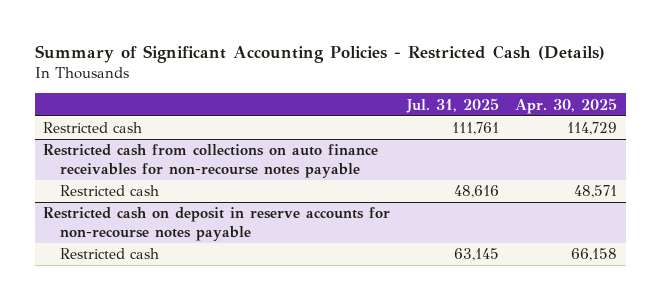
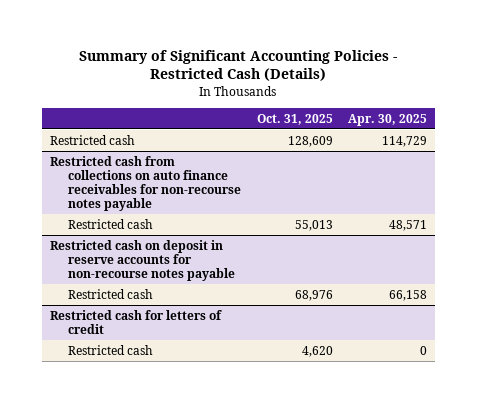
[405,97,499,113] Jul. 31, 2025 -> none
none -> [256,113,333,125] Oct. 31, 2025
none -> [49,309,222,334] Restricted cash for letters of credit
none -> [68,344,154,355] Restricted cash

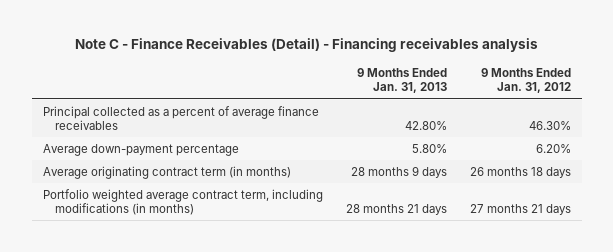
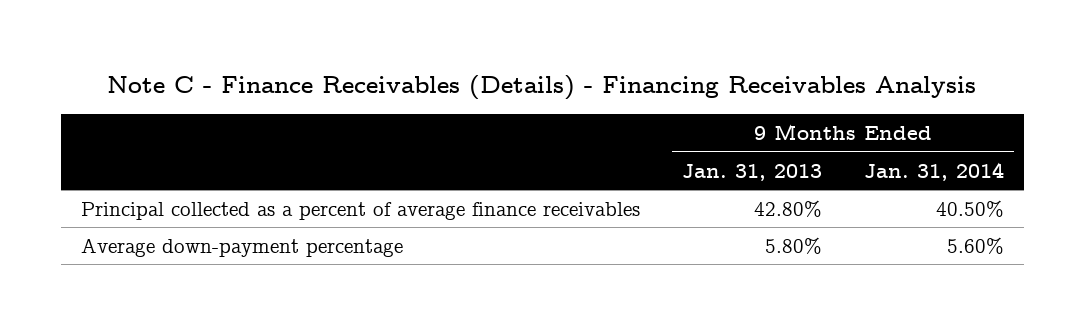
[74,38,538,53] Note C - Finance Receivables (Detail) - Financing receivables analysis -> [107,75,977,101] Note C - Finance Receivables (Details) - Financing Receivables Analysis
[480,67,571,94] 9 Months Ended Jan. 31, 2012 -> none
none -> [863,161,1004,181] Jan. 31, 2014
[42,165,291,179] Average originating contract term (in months) -> none
[42,188,323,216] Portfolio weighted average contract term, including modifications (in months) -> none

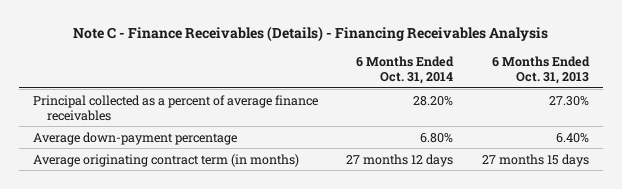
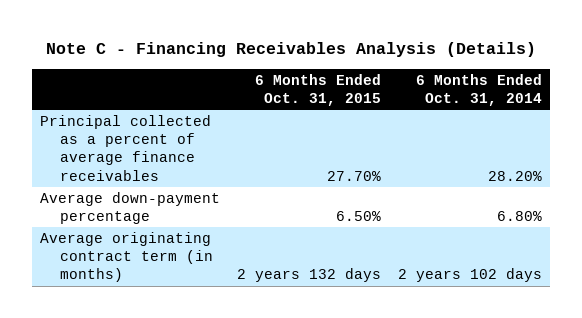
[72,25,548,42] Note C - Finance Receivables (Details) - Financing Receivables Analysis -> [46,42,537,58] Note C - Financing Receivables Analysis (Details)
[492,55,591,84] 6 Months Ended Oct. 31, 2013 -> none
none -> [255,73,382,107] 6 Months Ended Oct. 31, 2015
[346,153,454,167] 27 months 12 days -> [397,268,542,283] 2 years 102 days

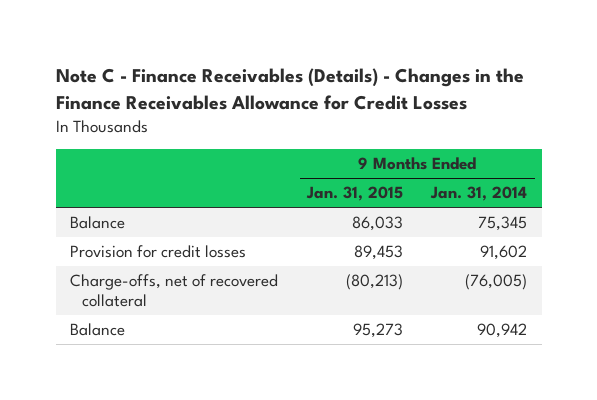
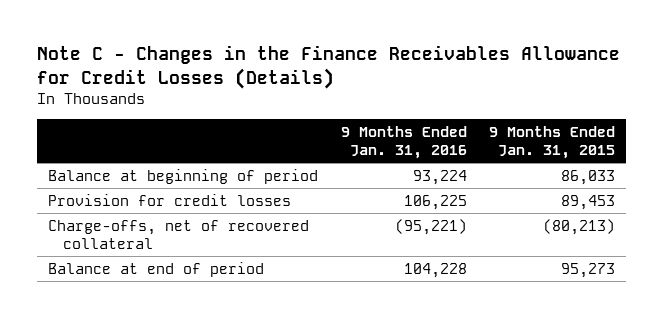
[55,68,524,110] Note C - Finance Receivables (Details) - Changes in the Finance Receivables Allowance for Credit Losses -> [37,45,621,89] Note C - Changes in the Finance Receivables Allowance for Credit Losses (Details)
[430,186,528,202] Jan. 31, 2014 -> none
none -> [340,125,467,159] 9 Months Ended Jan. 31, 2016
[70,216,126,230] Balance -> [48,168,319,184] Balance at beginning of period
[70,323,126,337] Balance -> [48,261,265,277] Balance at end of period

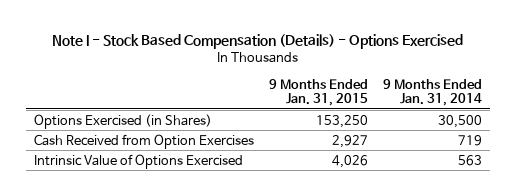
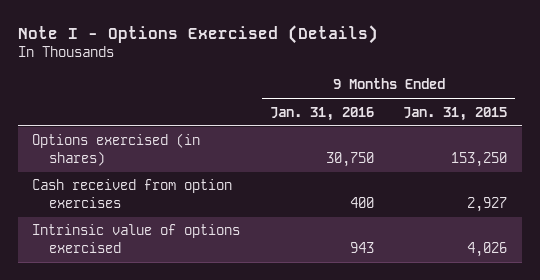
[51,34,463,50] Note I - Stock Based Compensation (Details) - Options Exercised -> [17,24,378,44] Note I - Options Exercised (Details)
[383,78,483,107] 9 Months Ended Jan. 31, 2014 -> none
none -> [269,106,374,121] Jan. 31, 2016
[33,113,212,129] Options Exercised (in Shares) -> [32,133,201,166] Options exercised (in shares)
[33,133,254,149] Cash Received from Option Exercises -> [32,179,233,208] Cash received from option exercises
[33,153,243,169] Intrinsic Value of Options Exercised -> [32,224,241,253] Intrinsic value of options exercised

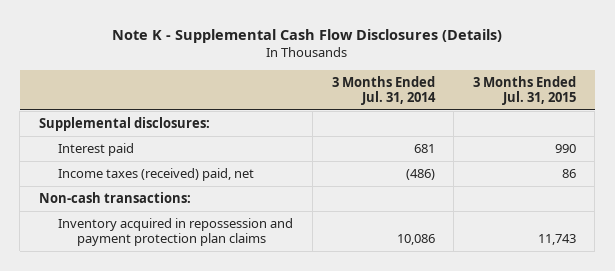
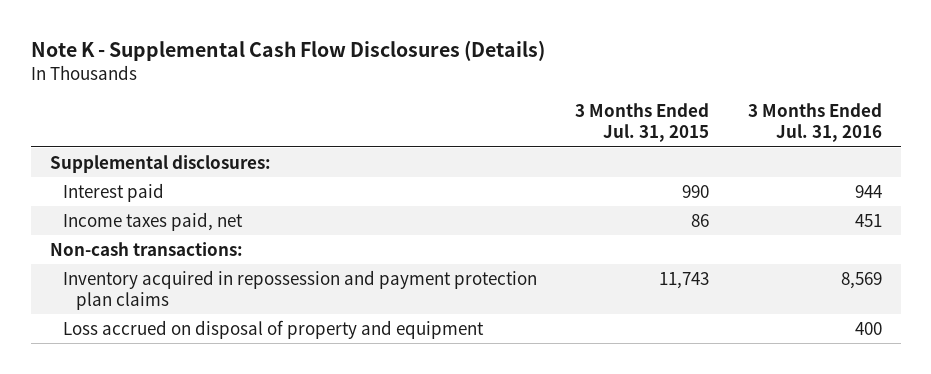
[331,75,436,106] 3 Months Ended Jul. 31, 2014 -> none
none -> [747,103,882,143] 3 Months Ended Jul. 31, 2016
[58,168,255,182] Income taxes (received) paid, net -> [63,211,244,231] Income taxes paid, net
none -> [63,319,485,339] Loss accrued on disposal of property and equipment

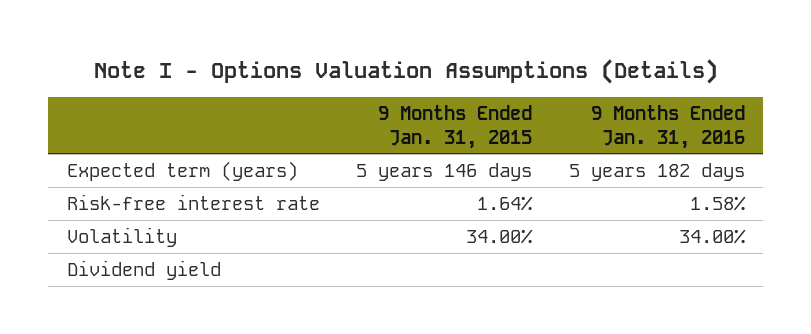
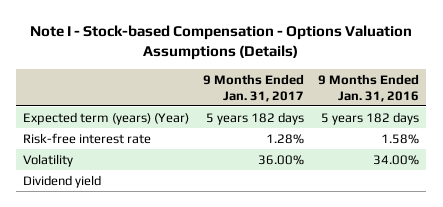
[93,58,718,84] Note I - Options Valuation Assumptions (Details) -> [30,25,413,61] Note I - Stock-based Compensation - Options Valuation Assumptions (Details)
[378,104,533,149] 9 Months Ended Jan. 31, 2015 -> none
none -> [203,73,305,102] 9 Months Ended Jan. 31, 2017
[66,160,298,181] Expected term (years) -> [23,111,190,125] Expected term (years) (Year)

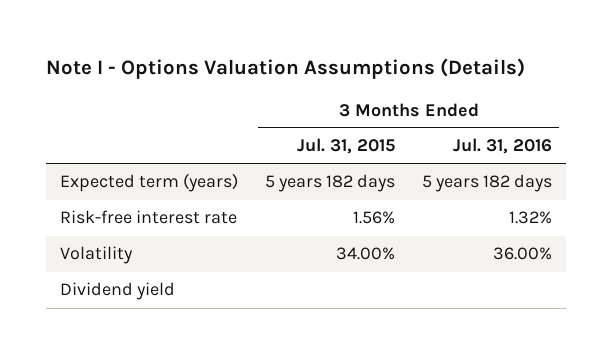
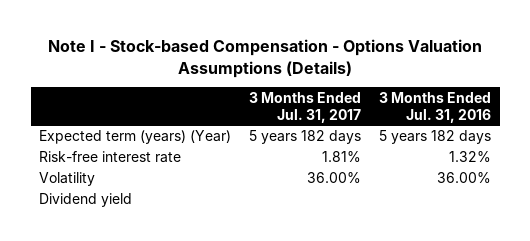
[46,58,526,80] Note I - Options Valuation Assumptions (Details) -> [48,39,483,78] Note I - Stock-based Compensation - Options Valuation Assumptions (Details)
[297,138,396,155] Jul. 31, 2015 -> none
none -> [249,91,362,123] 3 Months Ended Jul. 31, 2017
[59,173,238,193] Expected term (years) -> [39,130,232,145] Expected term (years) (Year)

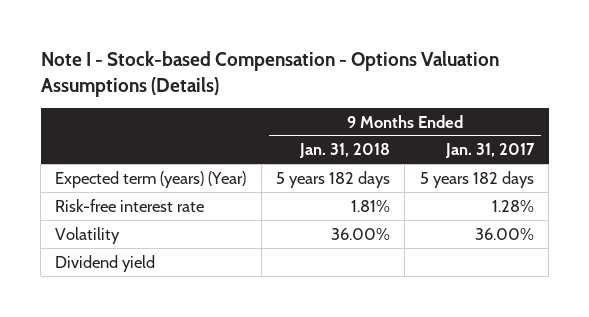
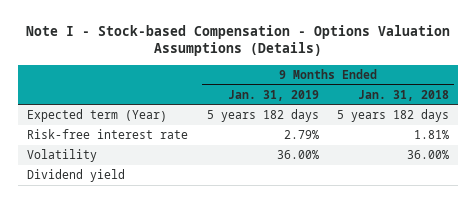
[444,143,535,159] Jan. 31, 2017 -> none
none -> [227,89,319,101] Jan. 31, 2019
[55,170,247,188] Expected term (years) (Year) -> [27,109,168,123] Expected term (Year)

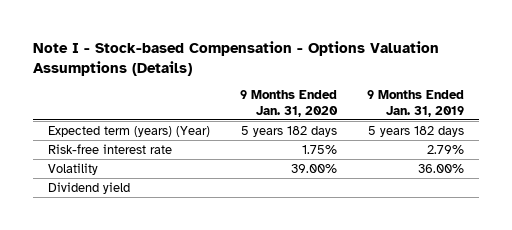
[358,89,450,101] Jan. 31, 2018 -> none
none -> [239,90,338,117] 9 Months Ended Jan. 31, 2020
[27,109,168,123] Expected term (Year) -> [47,125,210,137] Expected term (years) (Year)

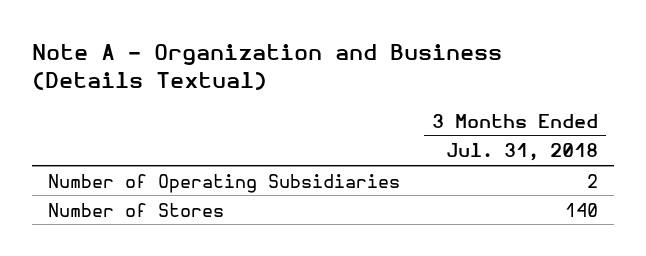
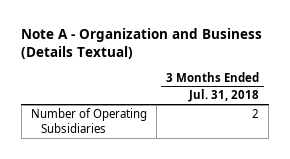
[48,202,225,217] Number of Stores -> none

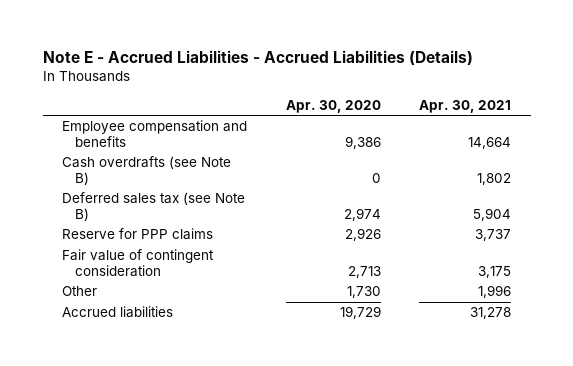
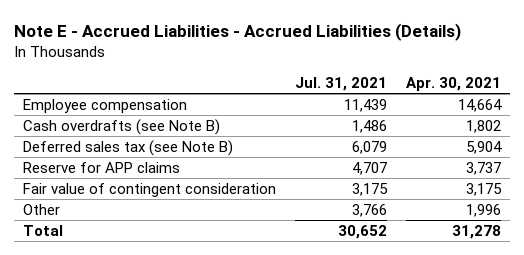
[285,99,381,113] Apr. 30, 2020 -> none
none -> [295,76,388,91] Jul. 31, 2021
[62,120,248,147] Employee compensation and benefits -> [23,98,188,113] Employee compensation
[62,228,214,241] Reserve for PPP claims -> [23,161,181,173] Reserve for APP claims
[62,306,174,319] Accrued liabilities -> [23,224,64,236] Total

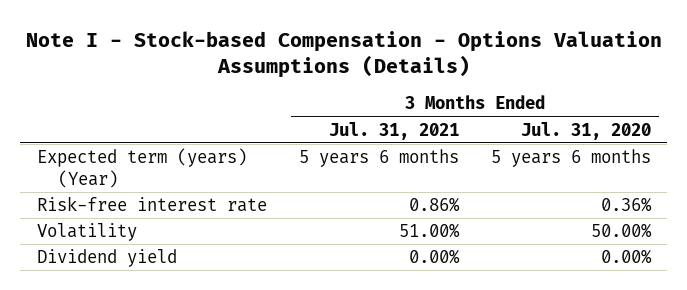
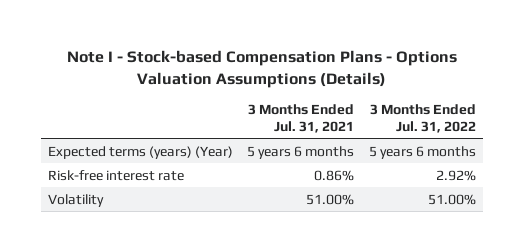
[25,30,662,79] Note I - Stock-based Compensation - Options Valuation Assumptions (Details) -> [66,50,457,88] Note I - Stock-based Compensation Plans - Options Valuation Assumptions (Details)
[520,121,651,140] Jul. 31, 2020 -> none
none -> [369,104,476,133] 3 Months Ended Jul. 31, 2022
[36,148,247,188] Expected term (years) (Year) -> [48,145,234,159] Expected terms (years) (Year)
[36,249,177,268] Dividend yield -> none

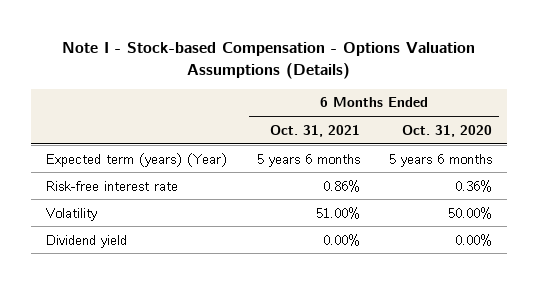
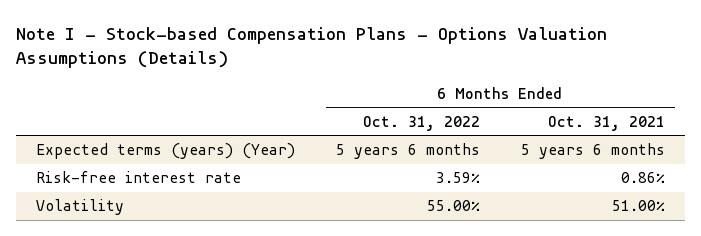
[62,41,476,79] Note I - Stock-based Compensation - Options Valuation Assumptions (Details) -> [15,26,607,69] Note I - Stock-based Compensation Plans - Options Valuation Assumptions (Details)
[401,124,492,137] Oct. 31, 2020 -> none
none -> [362,115,480,131] Oct. 31, 2022
[46,152,228,167] Expected term (years) (Year) -> [35,143,295,160] Expected terms (years) (Year)
[46,234,128,248] Dividend yield -> none

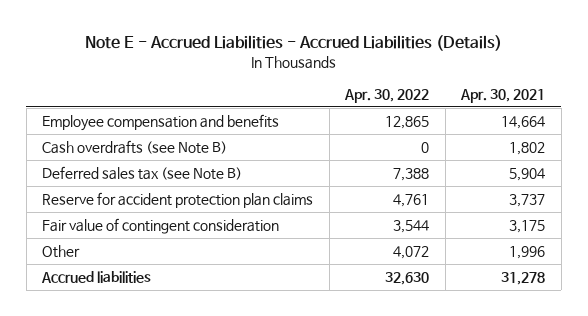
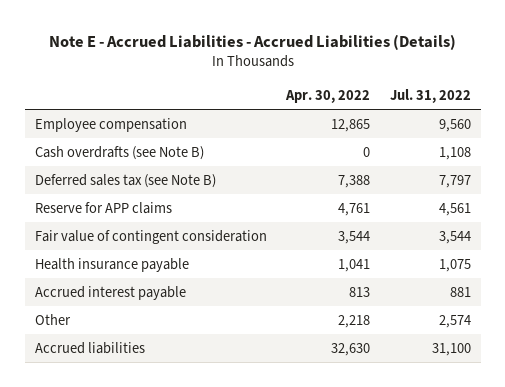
[460,88,546,103] Apr. 30, 2021 -> none
none -> [389,88,471,103] Jul. 31, 2022
[42,113,280,131] Employee compensation and benefits -> [34,117,187,132] Employee compensation
[42,191,314,208] Reserve for accident protection plan claims -> [34,201,172,214] Reserve for APP claims
none -> [34,257,189,272] Health insurance payable
none -> [34,285,186,300] Accrued interest payable
[393,245,430,259] 4,072 -> [338,314,371,328] 2,218

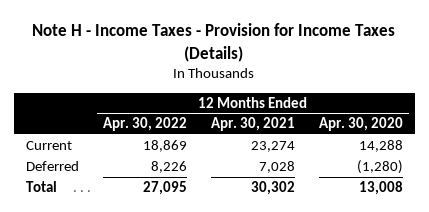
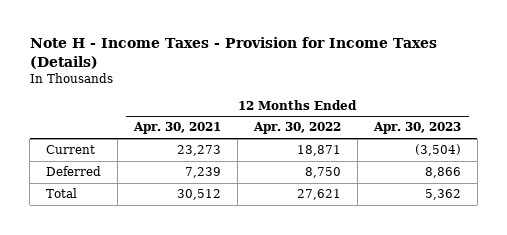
[318,117,403,132] Apr. 30, 2020 -> none
none -> [372,122,461,135] Apr. 30, 2023
[143,139,188,152] 18,869 -> [296,145,341,157] 18,871
[250,140,295,152] 23,274 -> [177,145,222,157] 23,273
[151,160,188,173] 8,226 -> [304,167,341,179] 8,750
[258,160,295,173] 7,028 -> [185,167,222,179] 7,239
[143,180,188,195] 27,095 -> [296,189,341,201] 27,621
[250,180,295,195] 30,302 -> [177,189,222,201] 30,512

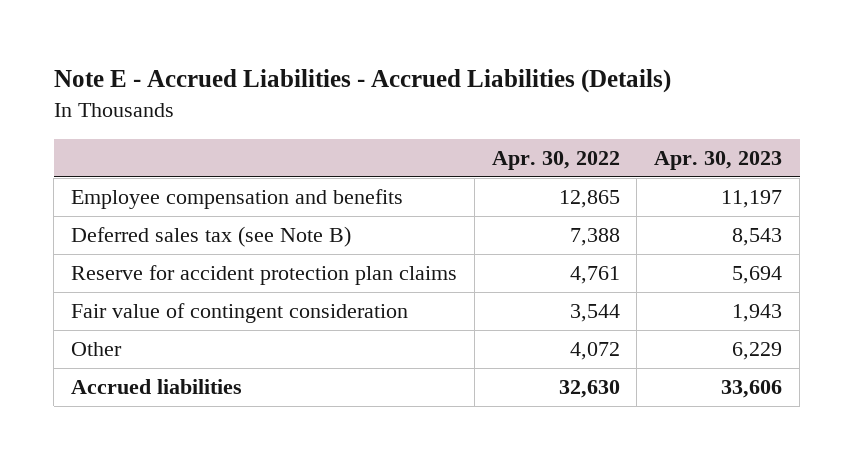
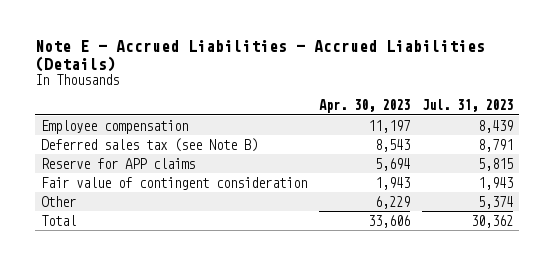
[491,150,620,170] Apr. 30, 2022 -> none
none -> [421,99,513,113] Jul. 31, 2023
[70,189,403,210] Employee compensation and benefits -> [40,119,188,134] Employee compensation
[70,265,457,286] Reserve for accident protection plan claims -> [40,157,195,169] Reserve for APP claims
[70,379,242,395] Accrued liabilities -> [40,214,76,226] Total

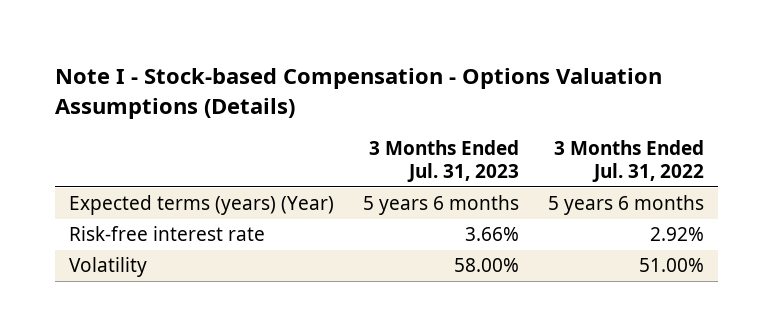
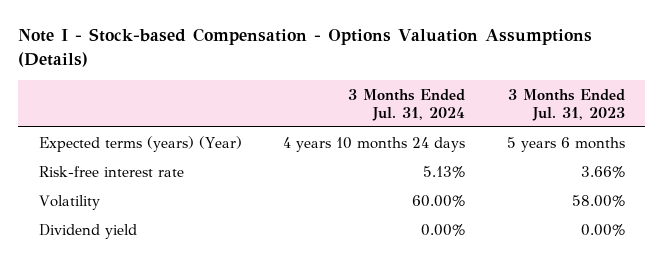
[553,140,704,183] 3 Months Ended Jul. 31, 2022 -> none
none -> [348,88,466,121] 3 Months Ended Jul. 31, 2024
none -> [38,223,137,239] Dividend yield

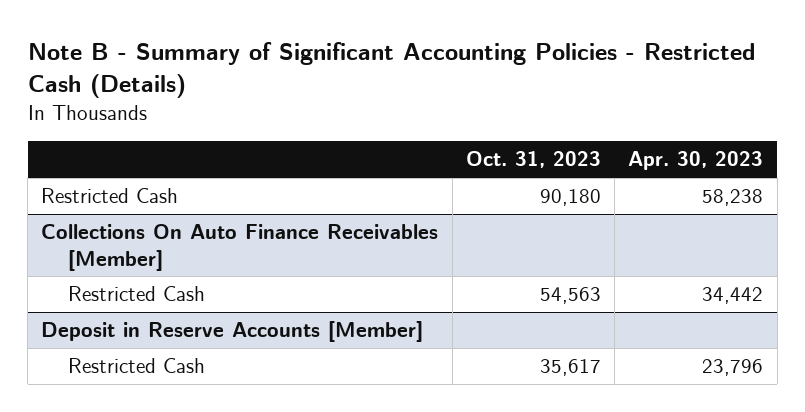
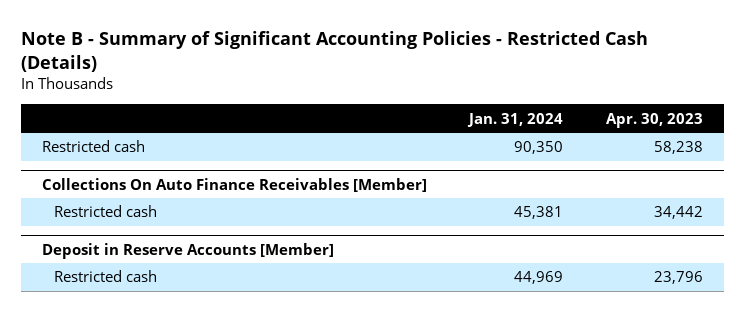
[465,151,601,169] Oct. 31, 2023 -> none
none -> [467,112,564,127] Jan. 31, 2024
[41,188,179,204] Restricted Cash -> [42,140,146,153] Restricted cash
[67,286,205,302] Restricted Cash -> [54,205,158,218] Restricted cash
[67,358,205,374] Restricted Cash -> [54,270,158,283] Restricted cash

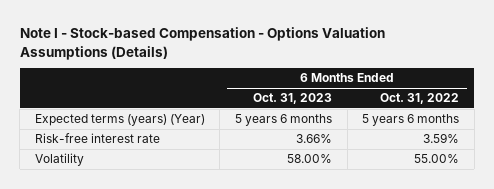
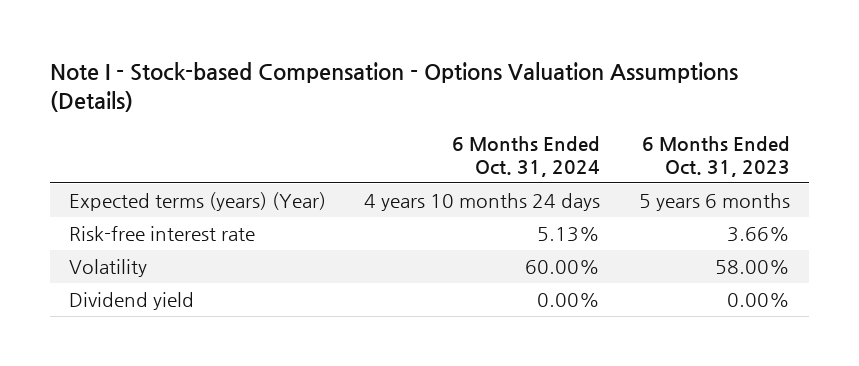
[380,93,460,105] Oct. 31, 2022 -> none
none -> [452,136,601,177] 6 Months Ended Oct. 31, 2024
none -> [69,292,195,311] Dividend yield

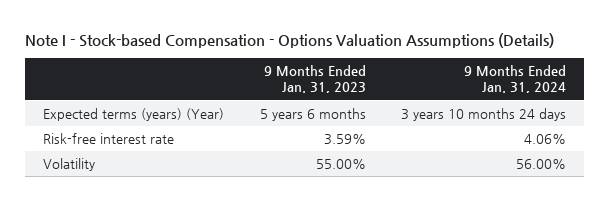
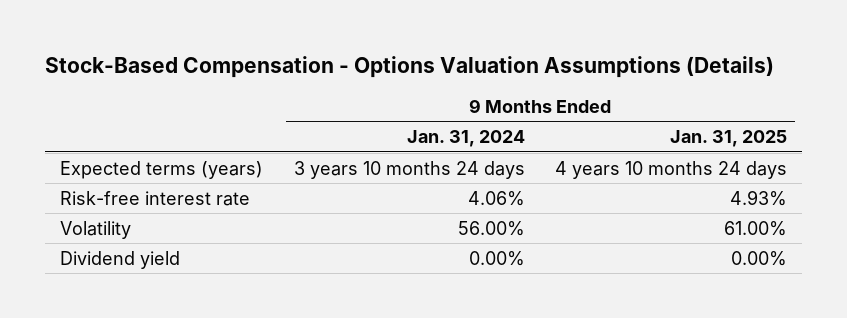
[24,32,554,48] Note I - Stock-based Compensation - Options Valuation Assumptions (Details) -> [44,56,774,79] Stock-Based Compensation - Options Valuation Assumptions (Details)
[263,65,366,94] 9 Months Ended Jan. 31, 2023 -> none
none -> [670,130,788,148] Jan. 31, 2025
[42,108,224,122] Expected terms (years) (Year) -> [60,160,264,179] Expected terms (years)
none -> [60,250,181,269] Dividend yield

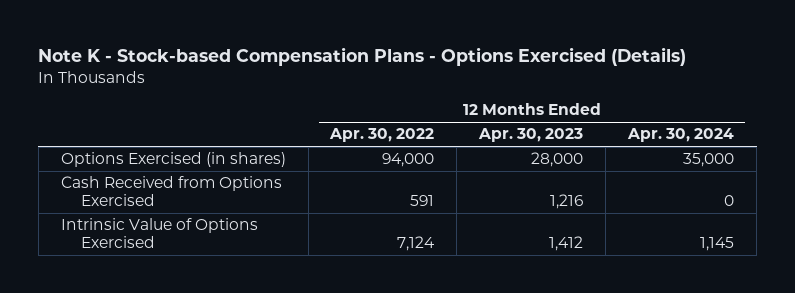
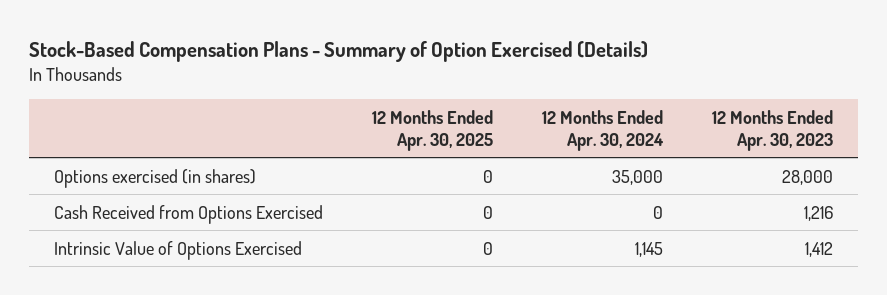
[38,47,687,67] Note K - Stock-based Compensation Plans - Options Exercised (Details) -> [29,41,649,63] Stock-Based Compensation Plans - Summary of Option Exercised (Details)
[329,128,435,143] Apr. 30, 2022 -> none
none -> [372,109,494,151] 12 Months Ended Apr. 30, 2025
[60,152,286,168] Options Exercised (in shares) -> [53,168,256,188] Options exercised (in shares)

